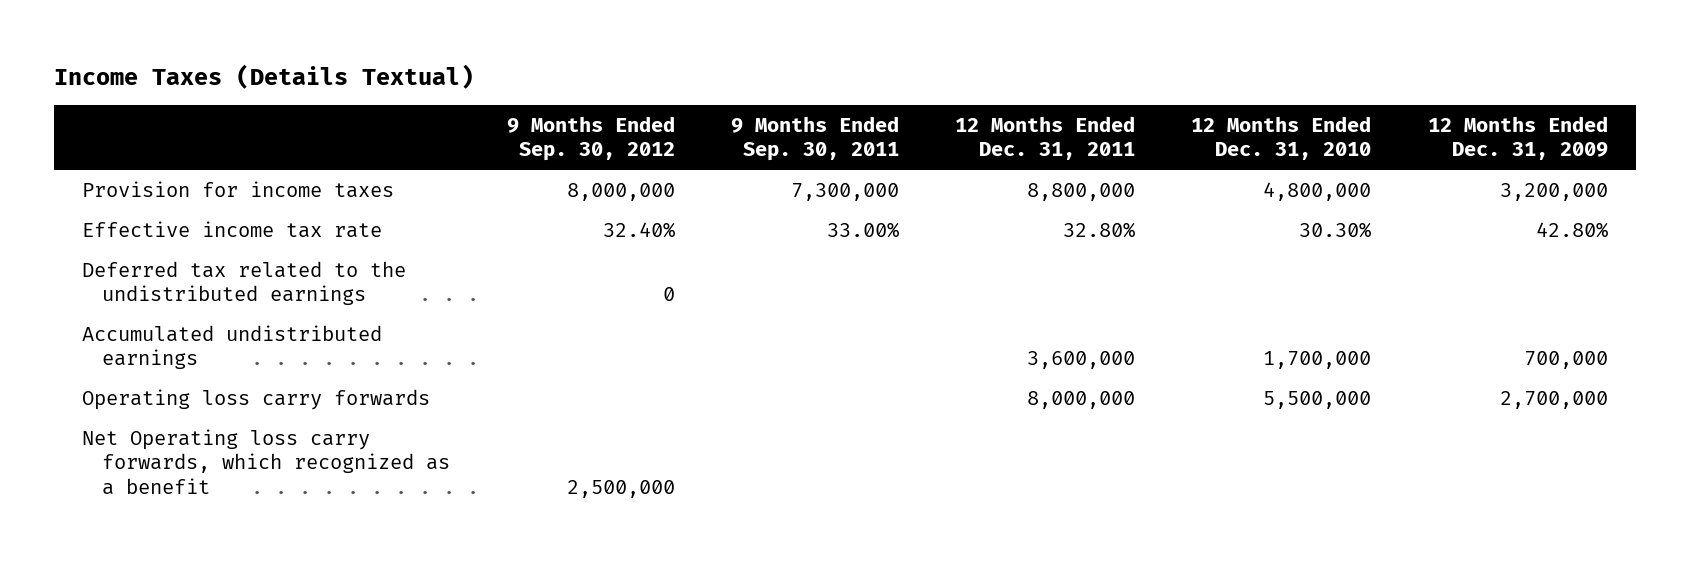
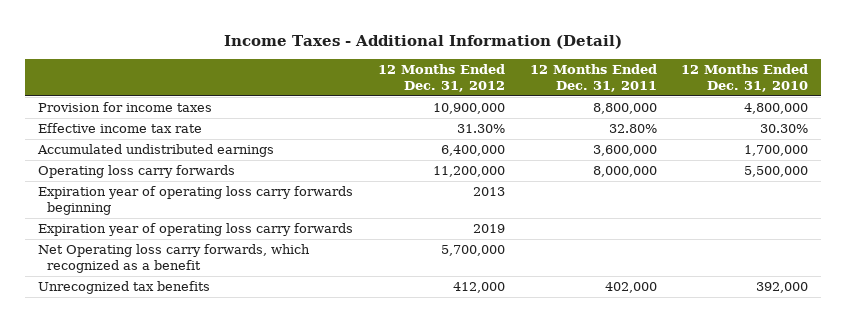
[54,63,475,89] Income Taxes (Details Textual) -> [224,34,623,49] Income Taxes - Additional Information (Detail)
[506,115,675,162] 9 Months Ended Sep. 30, 2012 -> none
[730,115,899,162] 9 Months Ended Sep. 30, 2011 -> none
[1427,115,1608,161] 12 Months Ended Dec. 31, 2009 -> none
none -> [377,63,505,92] 12 Months Ended Dec. 31, 2012
[82,260,407,306] Deferred tax related to the undistributed earnings -> none
none -> [37,186,353,216] Expiration year of operating loss carry forwards beginning
none -> [37,223,353,237] Expiration year of operating loss carry forwards
none -> [37,281,210,295] Unrecognized tax benefits

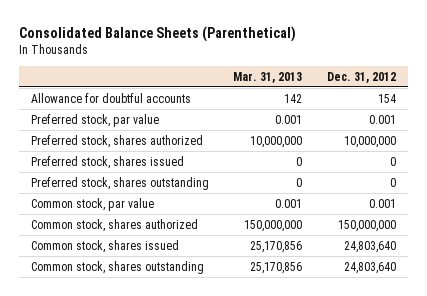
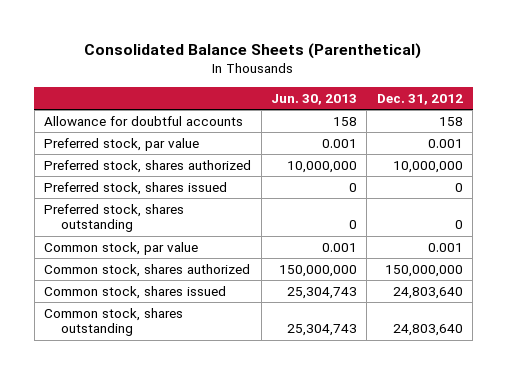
[233,71,303,83] Mar. 31, 2013 -> none
none -> [270,93,357,105] Jun. 30, 2013
[377,93,396,103] 154 -> [438,116,463,126] 158

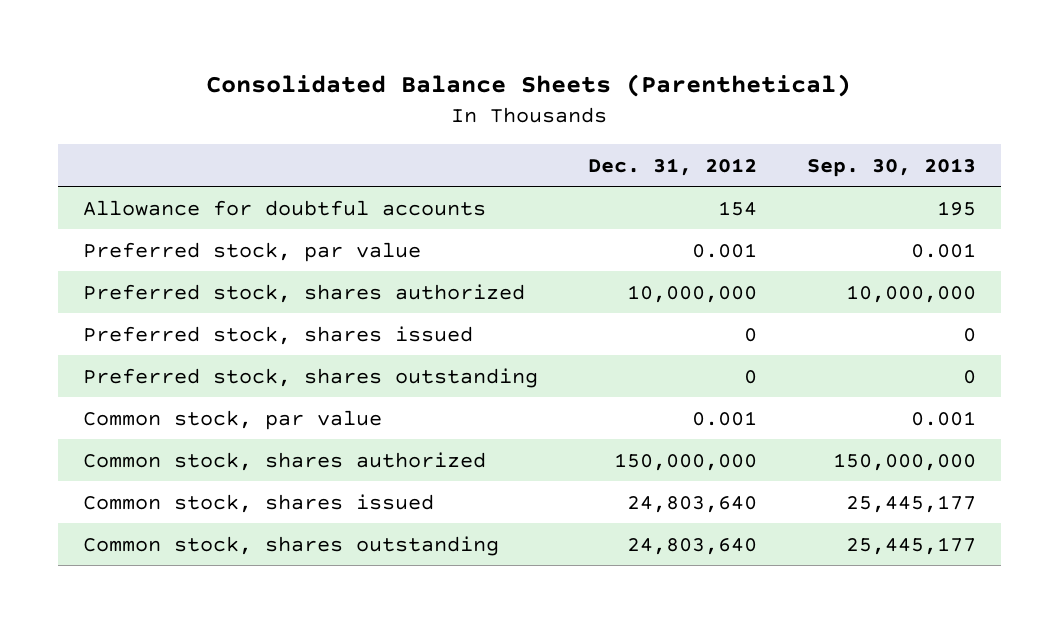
[270,93,357,105] Jun. 30, 2013 -> none
none -> [806,157,976,177] Sep. 30, 2013
[438,116,463,126] 158 -> [717,200,757,216] 154

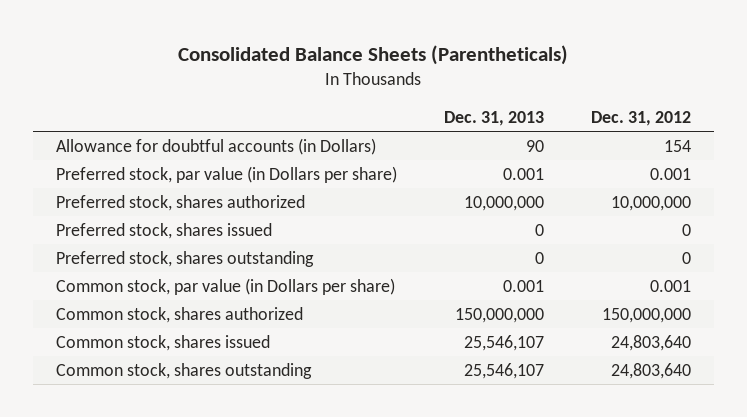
[206,74,852,98] Consolidated Balance Sheets (Parenthetical) -> [178,44,569,65] Consolidated Balance Sheets (Parentheticals)
[806,157,976,177] Sep. 30, 2013 -> none
none -> [443,111,544,127] Dec. 31, 2013
[82,199,486,216] Allowance for doubtful accounts -> [56,137,377,155] Allowance for doubtful accounts (in Dollars)
[82,241,421,262] Preferred stock, par value -> [56,165,398,183] Preferred stock, par value (in Dollars per share)
[82,409,382,430] Common stock, par value -> [56,277,396,295] Common stock, par value (in Dollars per share)

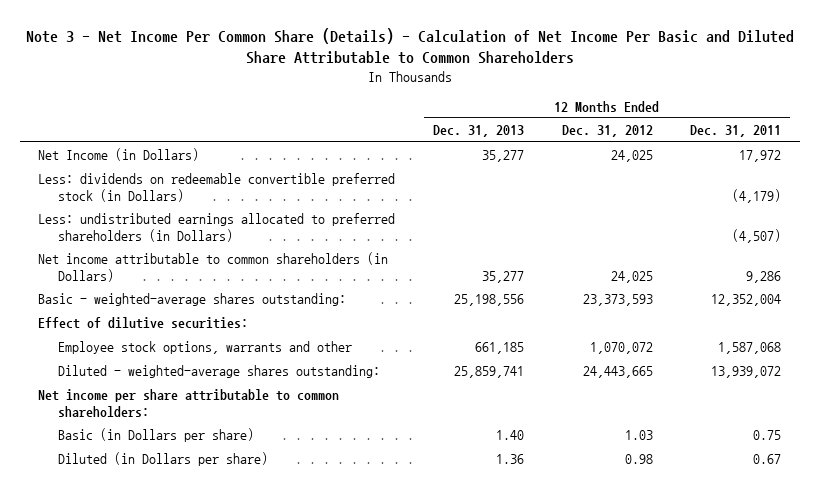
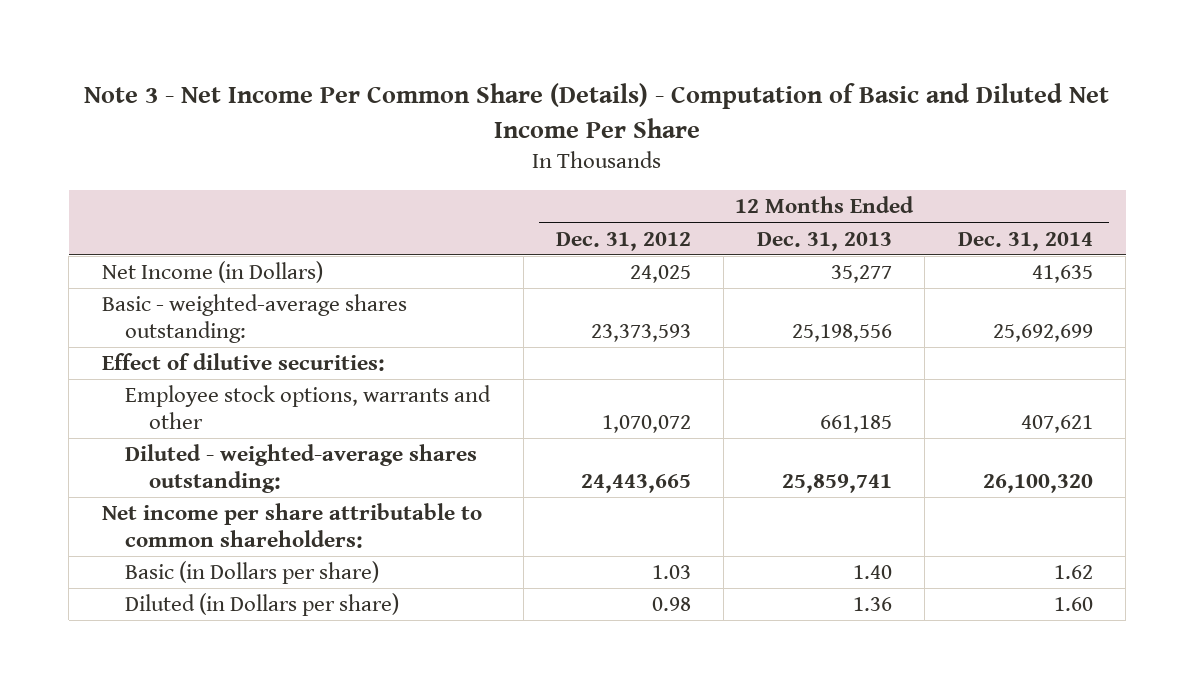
[25,27,794,65] Note 3 - Net Income Per Common Share (Details) - Calculation of Net Income Per Basic and Diluted Share Attributable to Common Shareholders -> [84,83,1110,138] Note 3 - Net Income Per Common Share (Details) - Computation of Basic and Diluted Net Income Per Share
[690,125,782,138] Dec. 31, 2011 -> none
none -> [957,231,1093,251] Dec. 31, 2014
[38,173,396,202] Less: dividends on redeemable convertible preferred stock (in Dollars) -> none
[38,213,396,242] Less: undistributed earnings allocated to preferred shareholders (in Dollars) -> none
[38,252,389,282] Net income attributable to common shareholders (in Dollars) -> none

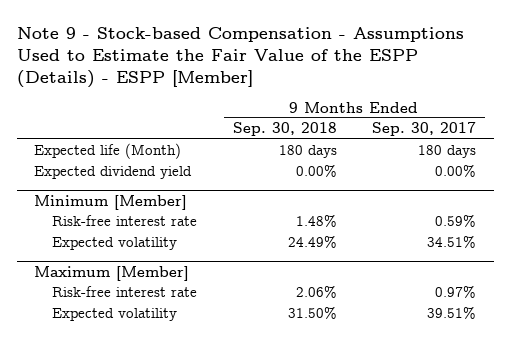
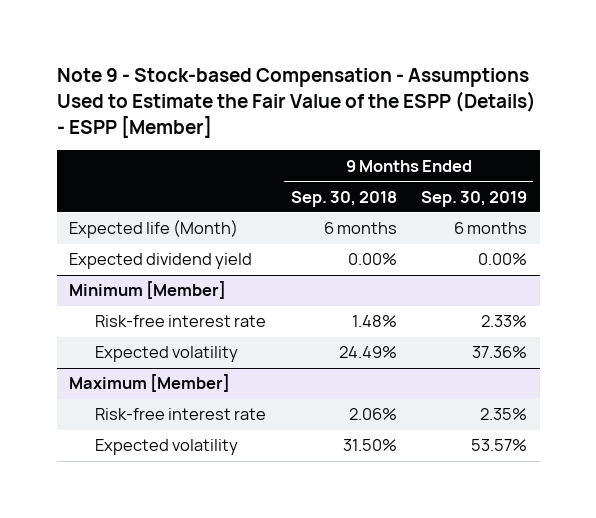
[372,122,477,137] Sep. 30, 2017 -> none
none -> [421,190,528,207] Sep. 30, 2019
[278,145,337,159] 180 days -> [323,222,397,235] 6 months

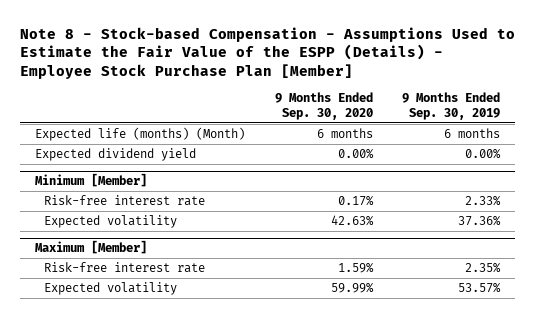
[56,68,536,138] Note 9 - Stock-based Compensation - Assumptions Used to Estimate the Fair Value of the ESPP (Details) - ESPP [Member] -> [20,26,516,80] Note 8 - Stock-based Compensation - Assumptions Used to Estimate the Fair Value of the ESPP (Details) - Employee Stock Purchase Plan [Member]
[290,190,397,207] Sep. 30, 2018 -> none
none -> [274,92,373,120] 9 Months Ended Sep. 30, 2020
[69,220,239,239] Expected life (Month) -> [34,127,245,142] Expected life (months) (Month)

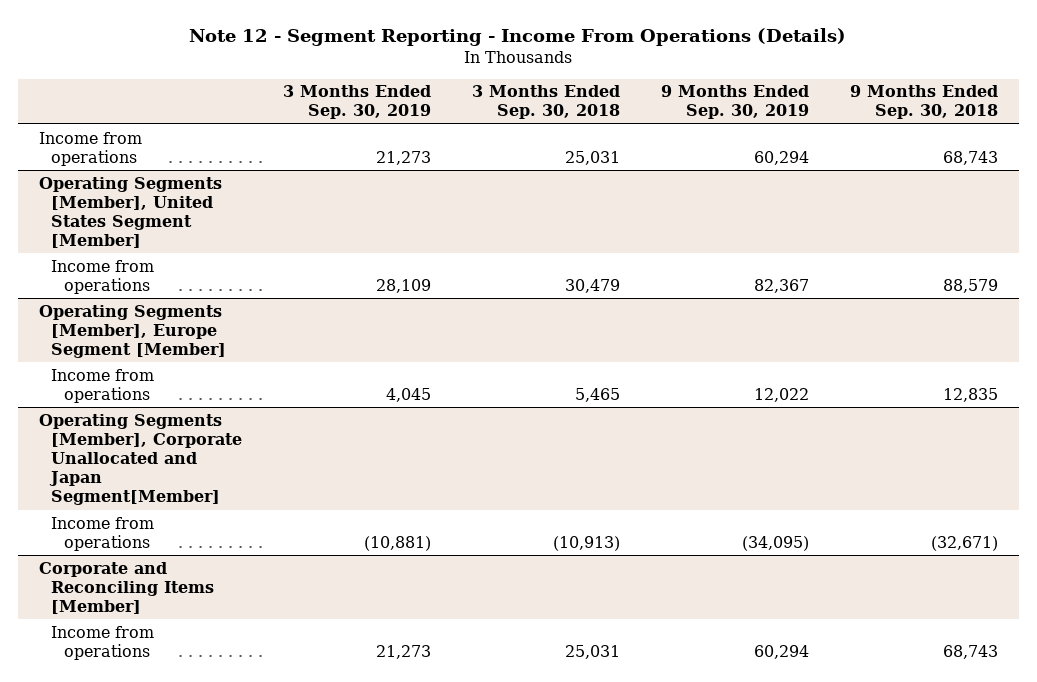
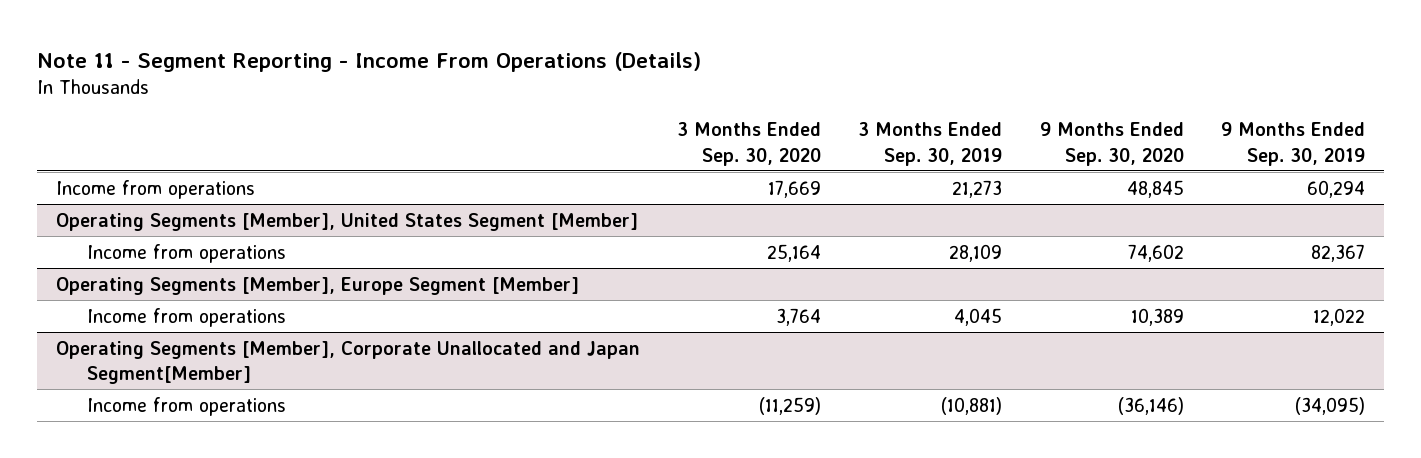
[189,28,847,47] Note 12 - Segment Reporting - Income From Operations (Details) -> [37,51,702,72] Note 11 - Segment Reporting - Income From Operations (Details)
[472,85,621,120] 3 Months Ended Sep. 30, 2018 -> none
[850,85,999,120] 9 Months Ended Sep. 30, 2018 -> none
none -> [677,122,822,166] 3 Months Ended Sep. 30, 2020
none -> [1039,122,1184,166] 9 Months Ended Sep. 30, 2020
[38,561,215,614] Corporate and Reconciling Items [Member] -> none
[51,625,155,660] Income from operations -> none

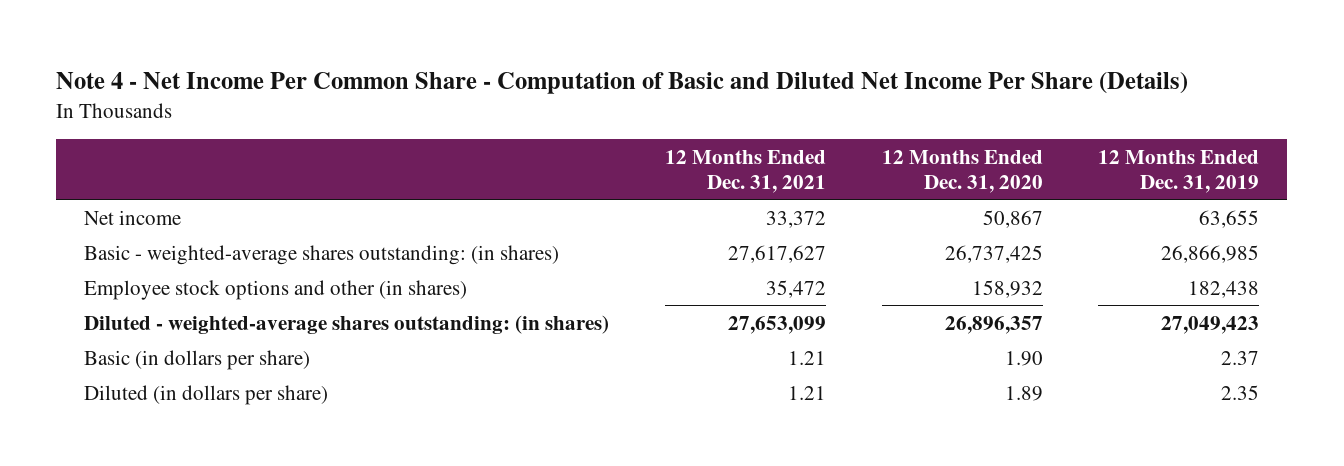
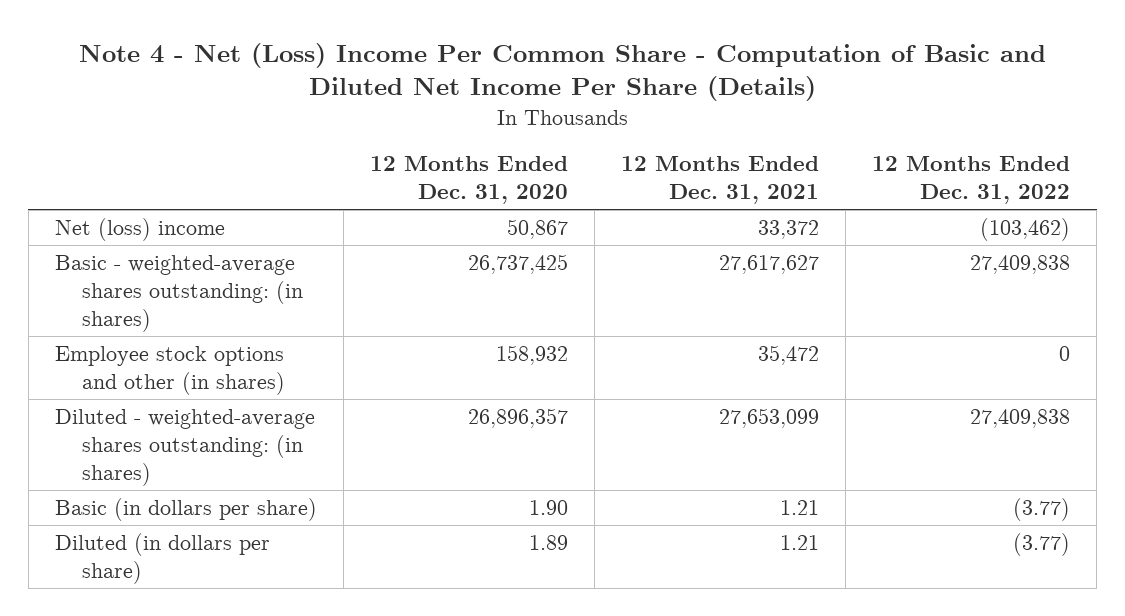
[56,72,1189,95] Note 4 - Net Income Per Common Share - Computation of Basic and Diluted Net Income Per Share (Details) -> [78,42,1046,102] Note 4 - Net (Loss) Income Per Common Share - Computation of Basic and Diluted Net Income Per Share (Details)
[1098,149,1260,193] 12 Months Ended Dec. 31, 2019 -> none
none -> [872,156,1071,205] 12 Months Ended Dec. 31, 2022
[84,209,182,225] Net income -> [54,218,225,242] Net (loss) income

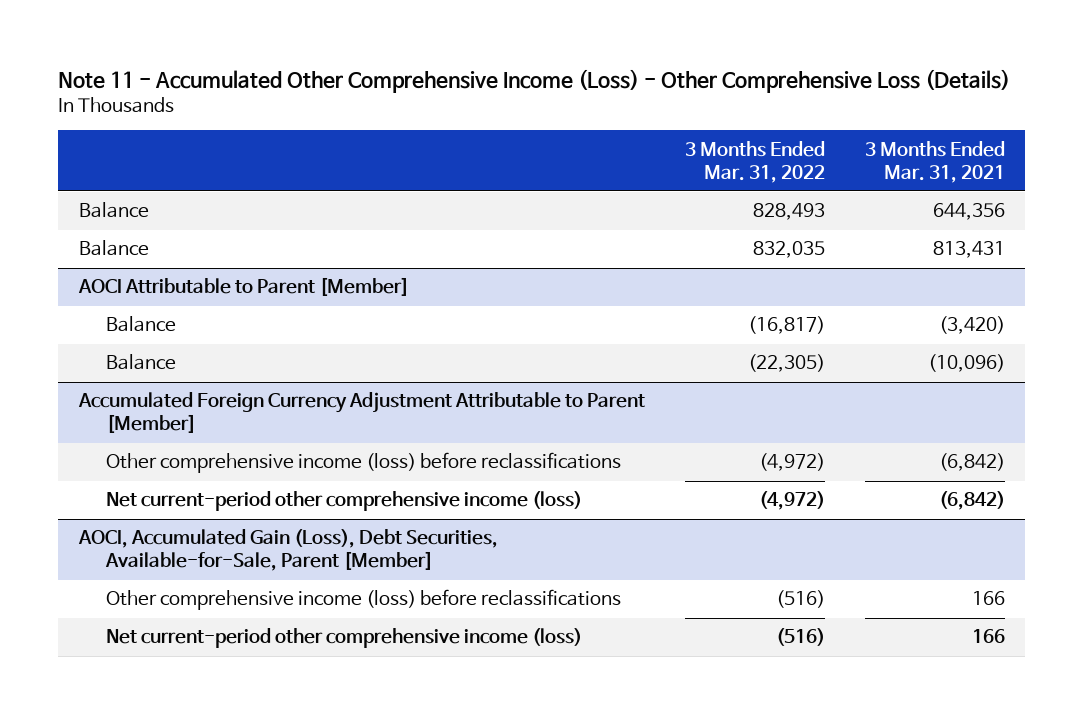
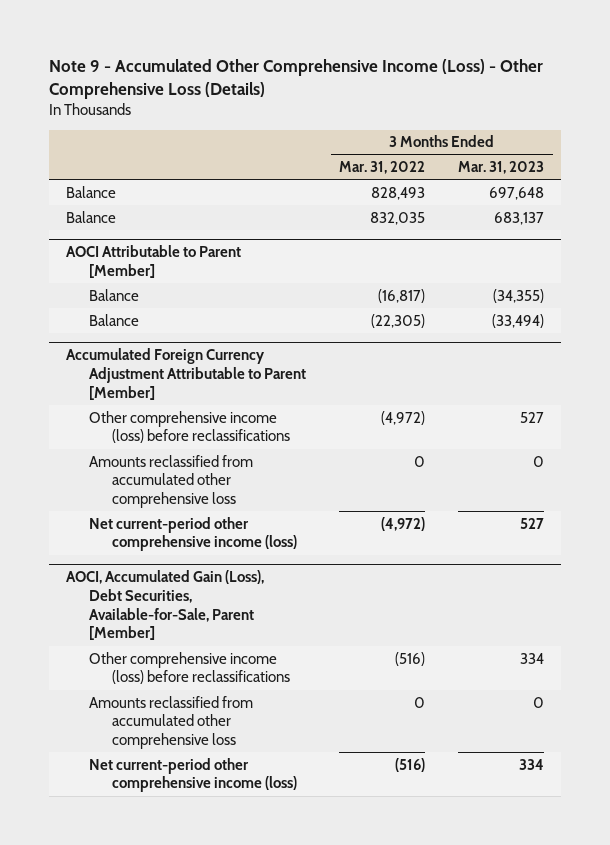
[58,69,1011,94] Note 11 - Accumulated Other Comprehensive Income (Loss) - Other Comprehensive Loss (Details) -> [49,59,544,100] Note 9 - Accumulated Other Comprehensive Income (Loss) - Other Comprehensive Loss (Details)
[864,140,1005,183] 3 Months Ended Mar. 31, 2021 -> none
none -> [458,161,545,175] Mar. 31, 2023
none -> [88,454,253,509] Amounts reclassified from accumulated other comprehensive loss
none -> [88,695,253,750] Amounts reclassified from accumulated other comprehensive loss

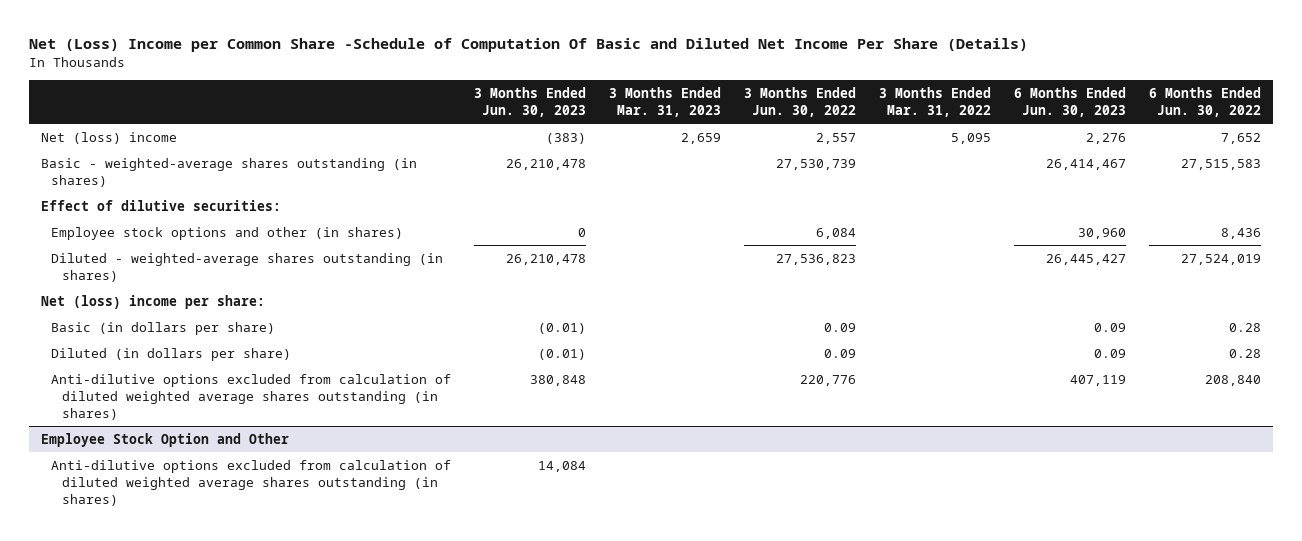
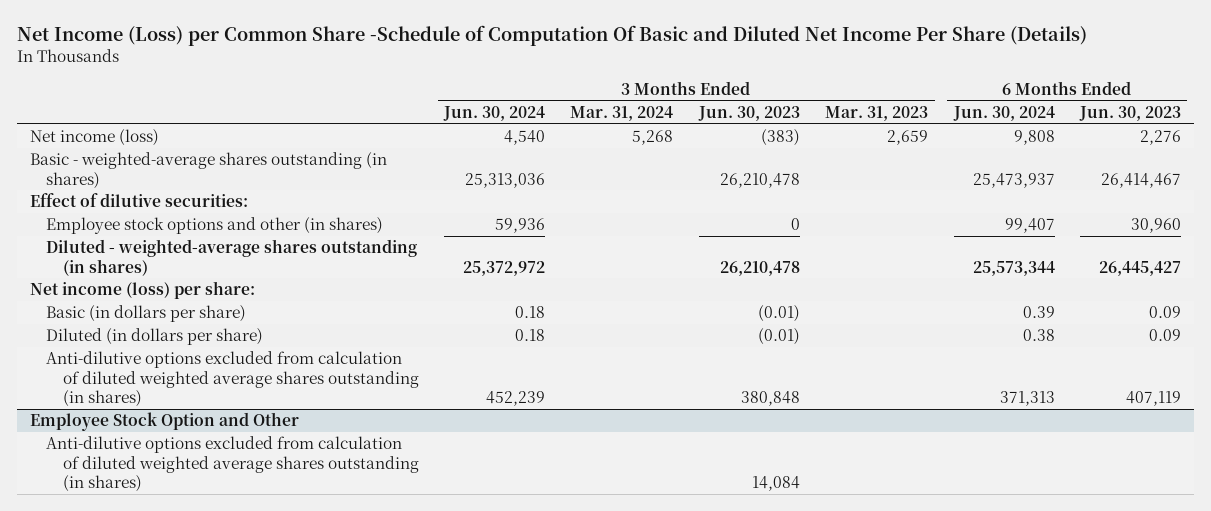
[29,38,1029,53] Net (Loss) Income per Common Share -Schedule of Computation Of Basic and Diluted Net Income Per Share (Details) -> [16,25,1087,47] Net Income (Loss) per Common Share -Schedule of Computation Of Basic and Diluted Net Income Per Share (Details)
[744,86,857,117] 3 Months Ended Jun. 30, 2022 -> none
[879,86,992,117] 3 Months Ended Mar. 31, 2022 -> none
[1149,86,1262,117] 6 Months Ended Jun. 30, 2022 -> none
none -> [442,106,545,122] Jun. 30, 2024
none -> [570,106,674,122] Mar. 31, 2024
none -> [952,106,1055,122] Jun. 30, 2024
[40,131,177,144] Net (loss) income -> [29,129,159,147] Net income (loss)
[40,294,265,309] Net (loss) income per share: -> [29,281,255,300] Net income (loss) per share:

